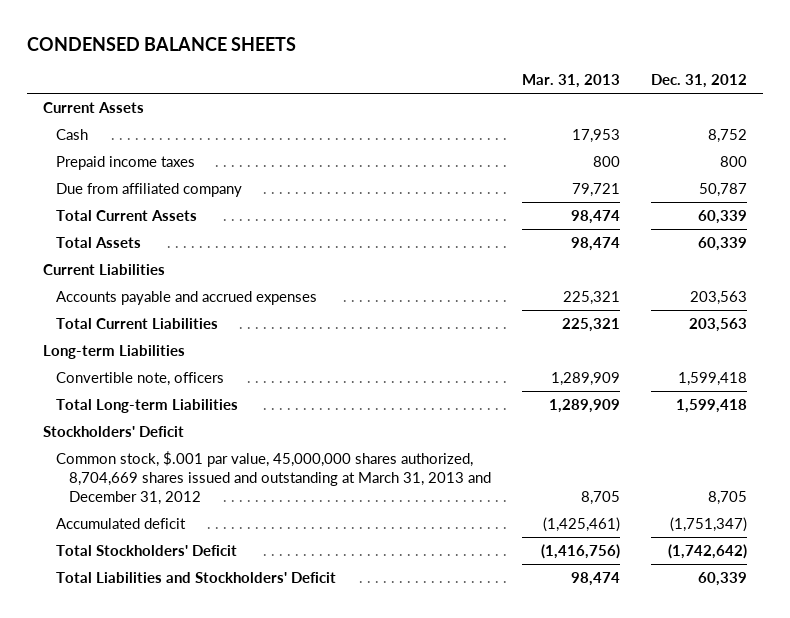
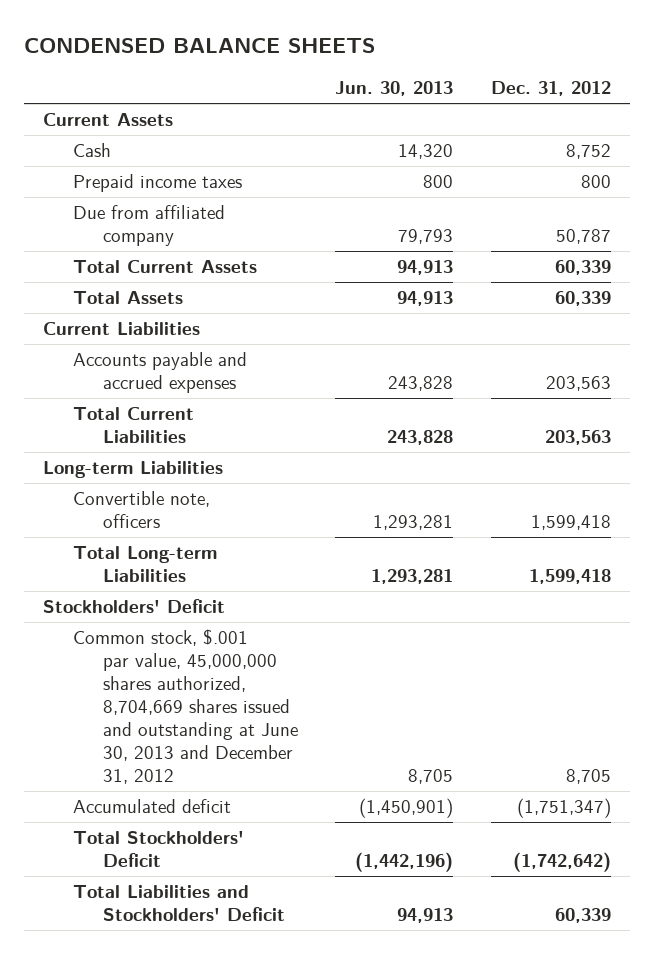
[522,73,621,88] Mar. 31, 2013 -> none
none -> [335,81,454,97] Jun. 30, 2013
[56,450,492,506] Common stock, $.001 par value, 45,000,000 shares authorized, 8,704,669 shares issued and outstanding at March 31, 2013 and December 31, 2012 -> [72,628,298,785] Common stock, $.001 par value, 45,000,000 shares authorized, 8,704,669 shares issued and outstanding at June 30, 2013 and December 31, 2012

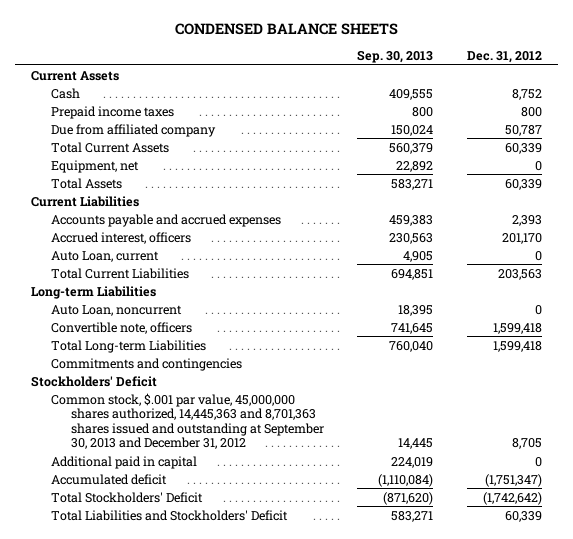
[335,81,454,97] Jun. 30, 2013 -> none
none -> [357,50,434,64] Sep. 30, 2013
none -> [50,159,139,173] Equipment, net
[545,376,611,392] 203,563 -> [511,214,542,226] 2,393
none -> [50,231,191,244] Accrued interest, officers
none -> [50,250,159,262] Auto Loan, current
none -> [50,304,182,316] Auto Loan, noncurrent
none -> [50,357,242,371] Commitments and contingencies
[72,628,298,785] Common stock, $.001 par value, 45,000,000 shares authorized, 8,704,669 shares issued and outstanding at June 30, 2013 and December 31, 2012 -> [50,392,324,450] Common stock, $.001 par value, 45,000,000 shares authorized, 14,445,363 and 8,701,363 shares issued and outstanding at September 30, 2013 and December 31, 2012
none -> [50,455,197,469] Additional paid in capital

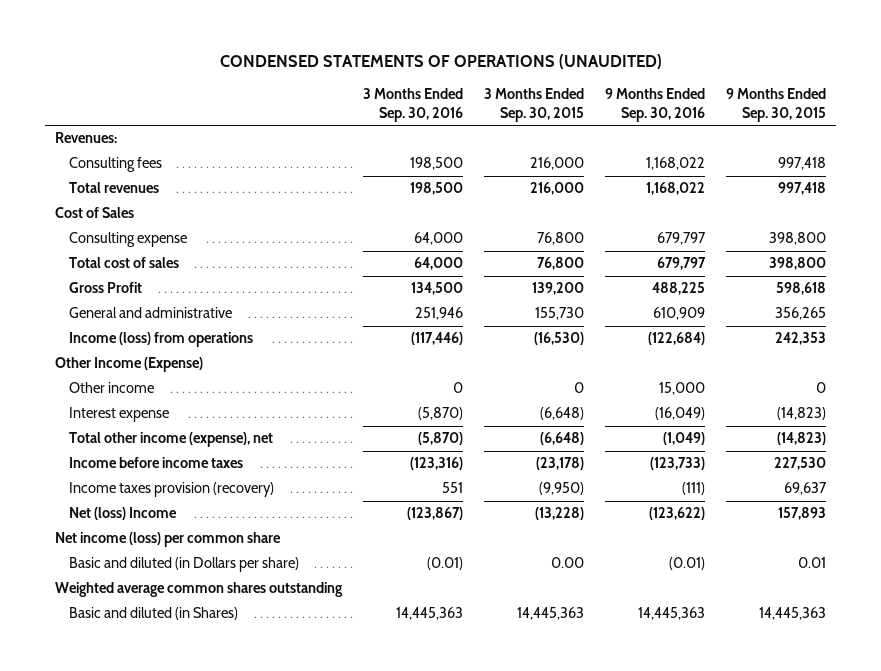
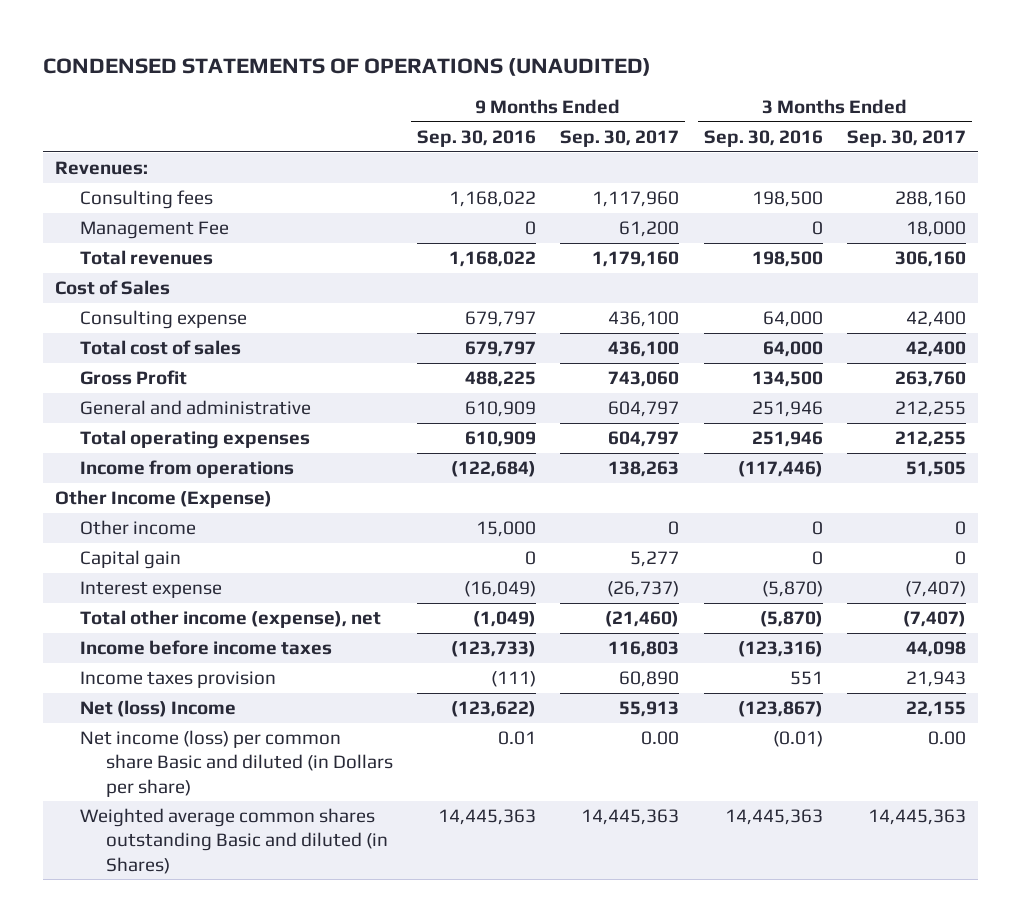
[484,88,585,122] 3 Months Ended Sep. 30, 2015 -> none
[725,88,826,122] 9 Months Ended Sep. 30, 2015 -> none
none -> [560,130,680,148] Sep. 30, 2017
none -> [847,130,967,148] Sep. 30, 2017
none -> [80,221,230,240] Management Fee
none -> [80,430,311,450] Total operating expenses
[68,332,253,348] Income (loss) from operations -> [80,460,295,479] Income from operations
none -> [80,550,182,570] Capital gain
[68,482,274,498] Income taxes provision (recovery) -> [80,671,277,689] Income taxes provision
[55,532,282,548] Net income (loss) per common share -> none
[55,582,344,598] Weighted average common shares outstanding -> none
[68,557,299,573] Basic and diluted (in Dollars per share) -> [80,730,393,797] Net income (loss) per common share Basic and diluted (in Dollars per share)
[669,557,706,571] (0.01) -> [498,731,537,746] 0.01
[68,607,238,621] Basic and diluted (in Shares) -> [80,808,388,874] Weighted average common shares outstanding Basic and diluted (in Shares)

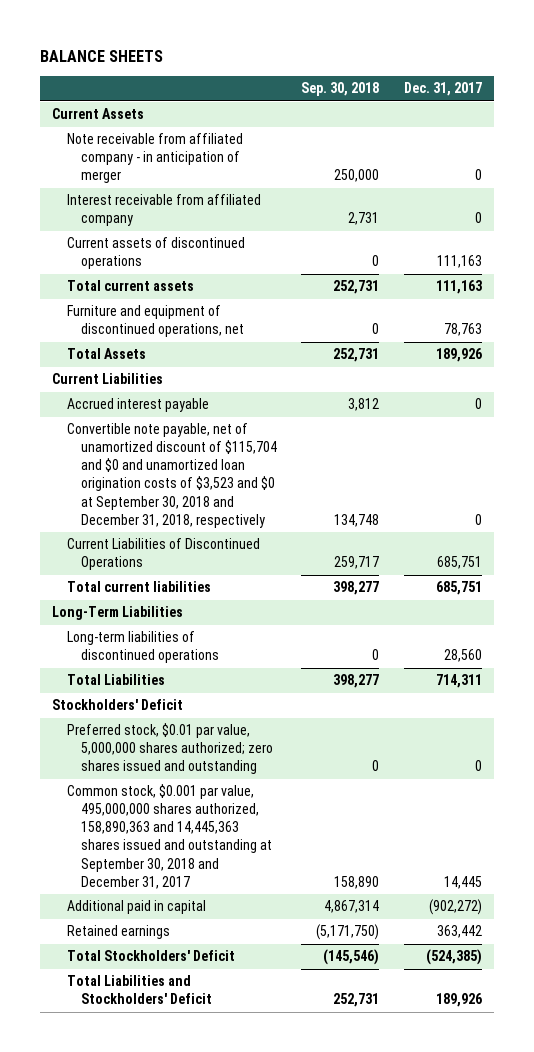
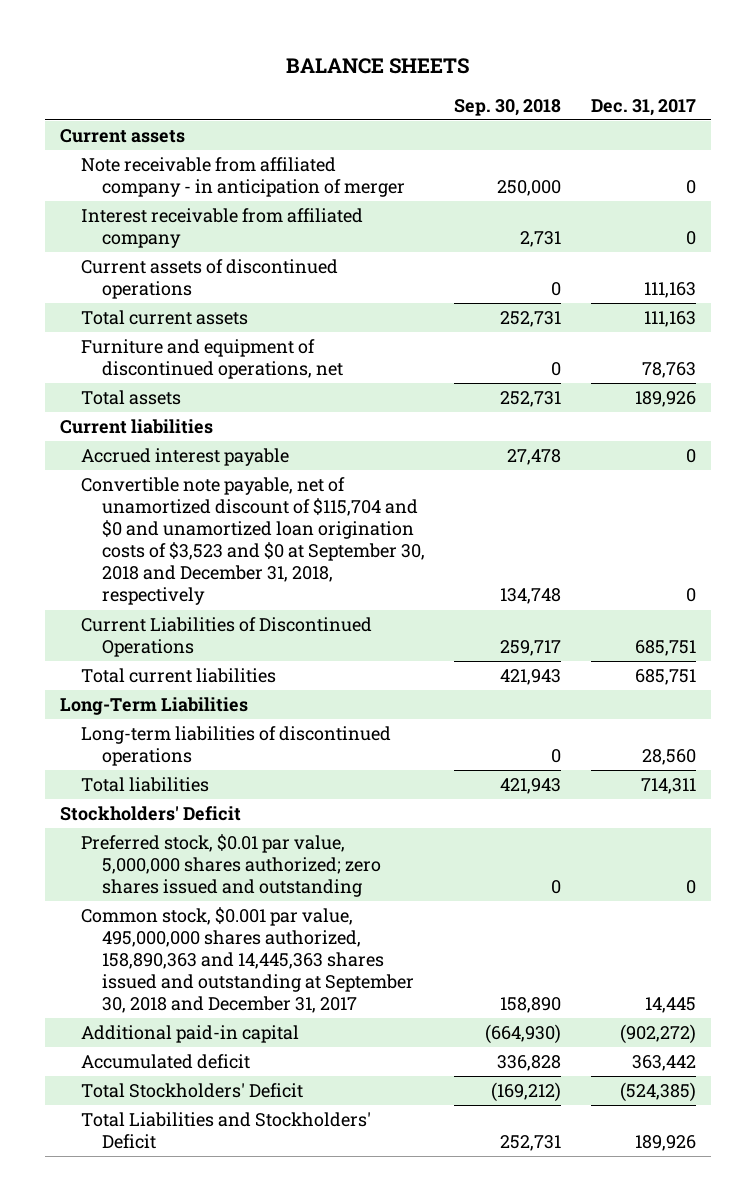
[52,108,145,120] Current Assets -> [59,129,185,144] Current assets
[66,348,146,360] Total Assets -> [80,390,181,406] Total assets
[52,373,164,385] Current Liabilities -> [59,419,213,435] Current liabilities
[348,398,380,412] 3,812 -> [507,449,562,466] 27,478
[333,581,380,596] 398,277 -> [500,669,562,686] 421,943
[66,674,165,686] Total Liabilities -> [80,777,209,793] Total liabilities
[333,674,380,689] 398,277 -> [500,778,562,795] 421,943
[66,925,170,940] Retained earnings -> none
[66,900,206,915] Additional paid in capital -> [80,1025,299,1044] Additional paid-in capital
[324,900,380,914] 4,867,314 -> [485,1024,562,1045] (664,930)
none -> [80,1054,250,1070] Accumulated deficit
[323,949,380,966] (145,546) -> [491,1082,562,1103] (169,212)

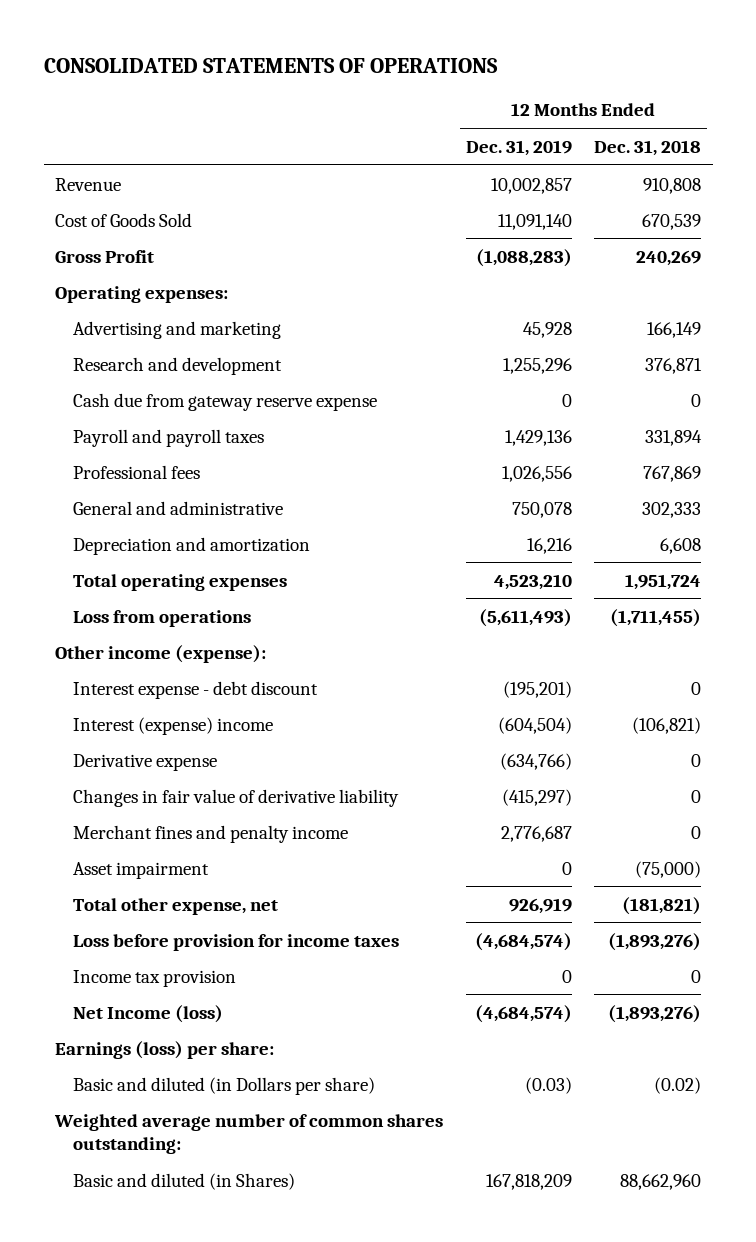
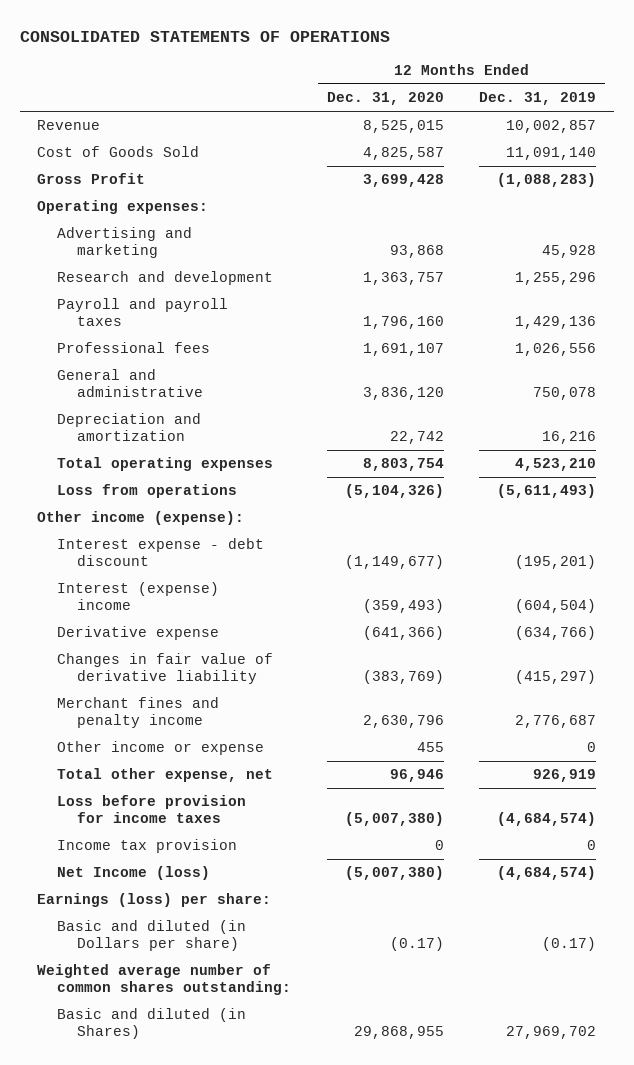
[594,139,702,156] Dec. 31, 2018 -> none
none -> [326,92,444,106] Dec. 31, 2020
[72,392,377,411] Cash due from gateway reserve expense -> none
[72,861,209,879] Asset impairment -> none
none -> [57,741,265,756] Other income or expense
[524,1076,572,1094] (0.03) -> [542,937,597,952] (0.17)
[485,1173,572,1190] 167,818,209 -> [506,1026,597,1040] 27,969,702

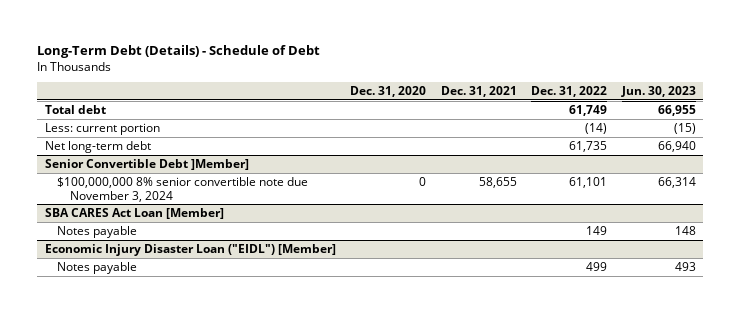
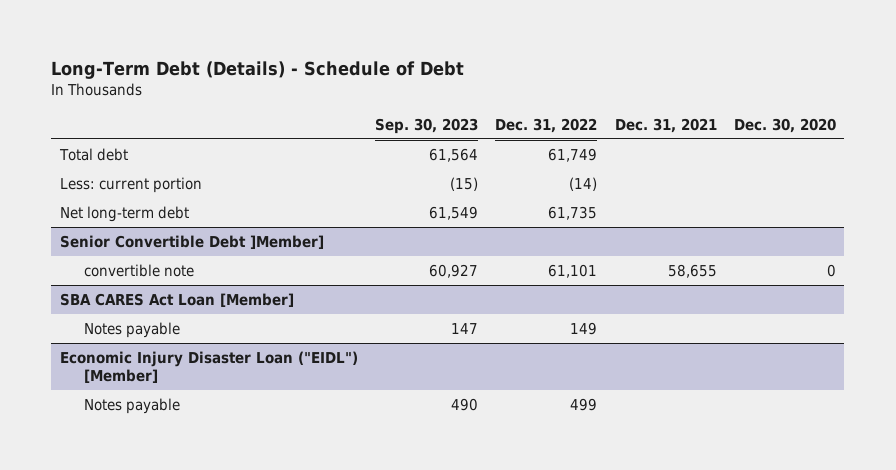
[350,86,427,98] Dec. 31, 2020 -> none
[621,86,697,98] Jun. 30, 2023 -> none
none -> [375,117,479,134] Sep. 30, 2023
none -> [733,117,836,133] Dec. 30, 2020
[57,176,309,202] $100,000,000 8% senior convertible note due November 3, 2024 -> [83,263,194,277] convertible note

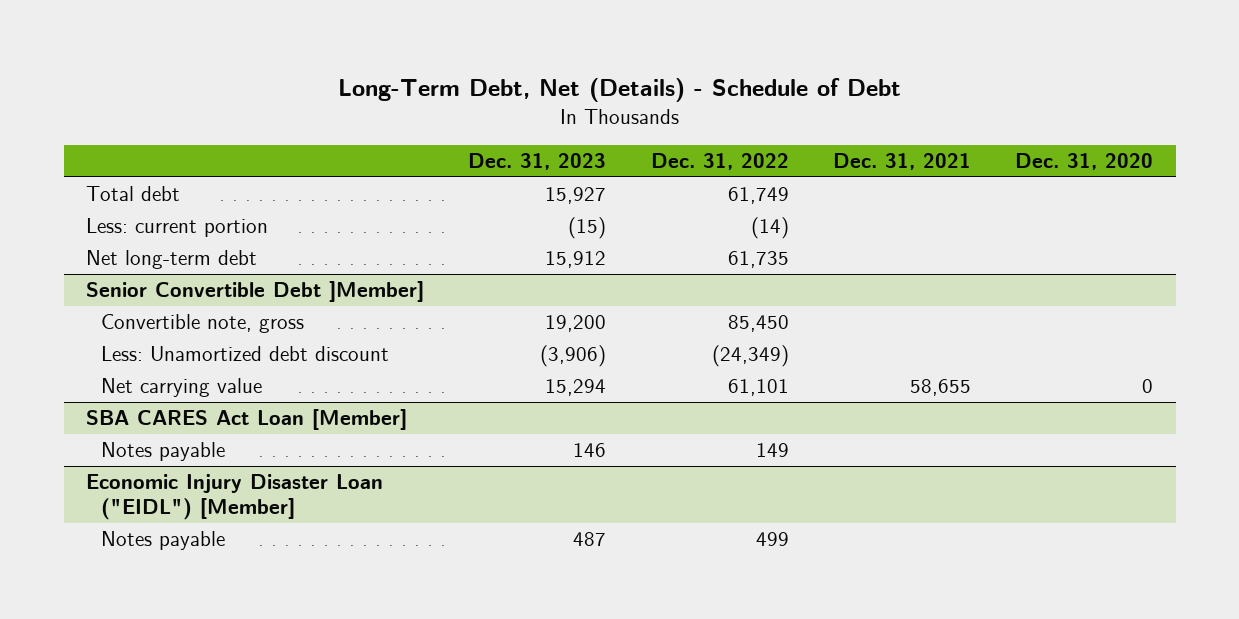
[51,60,465,79] Long-Term Debt (Details) - Schedule of Debt -> [337,77,901,102] Long-Term Debt, Net (Details) - Schedule of Debt
[375,117,479,134] Sep. 30, 2023 -> none
[733,117,836,133] Dec. 30, 2020 -> none
none -> [468,153,607,171] Dec. 31, 2023
none -> [1015,153,1154,171] Dec. 31, 2020
none -> [100,314,304,334] Convertible note, gross
none -> [100,346,389,362] Less: Unamortized debt discount
[83,263,194,277] convertible note -> [100,378,262,398] Net carrying value

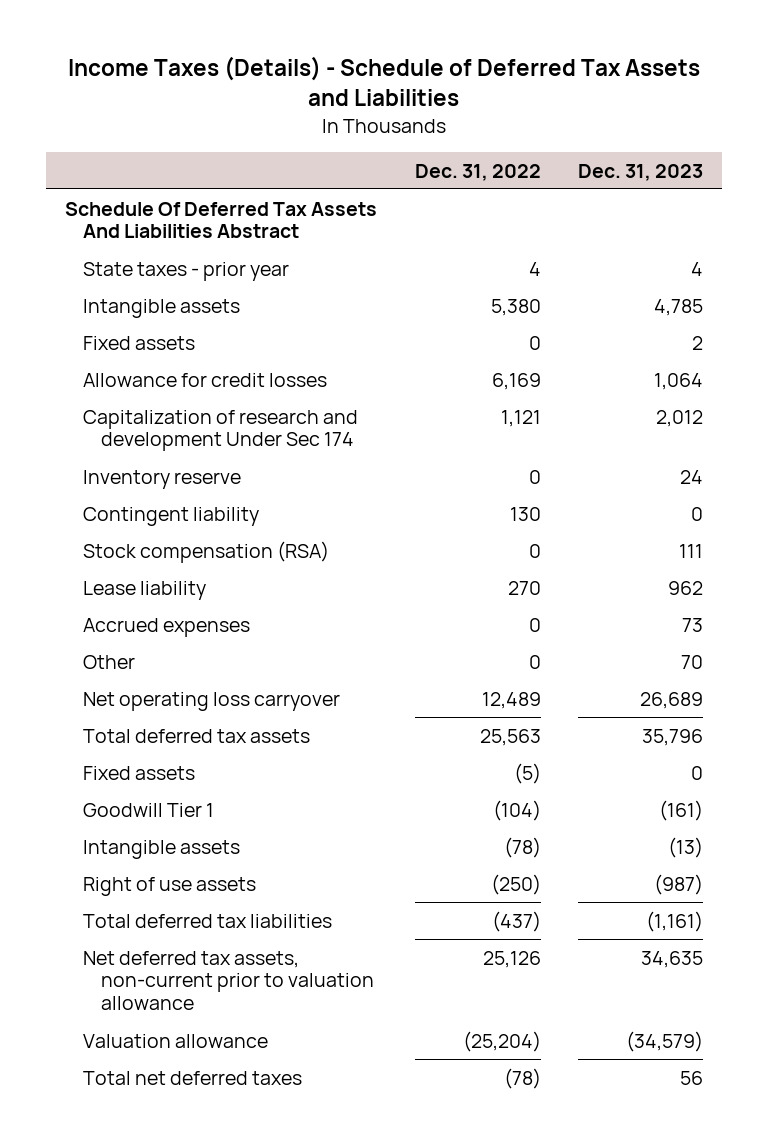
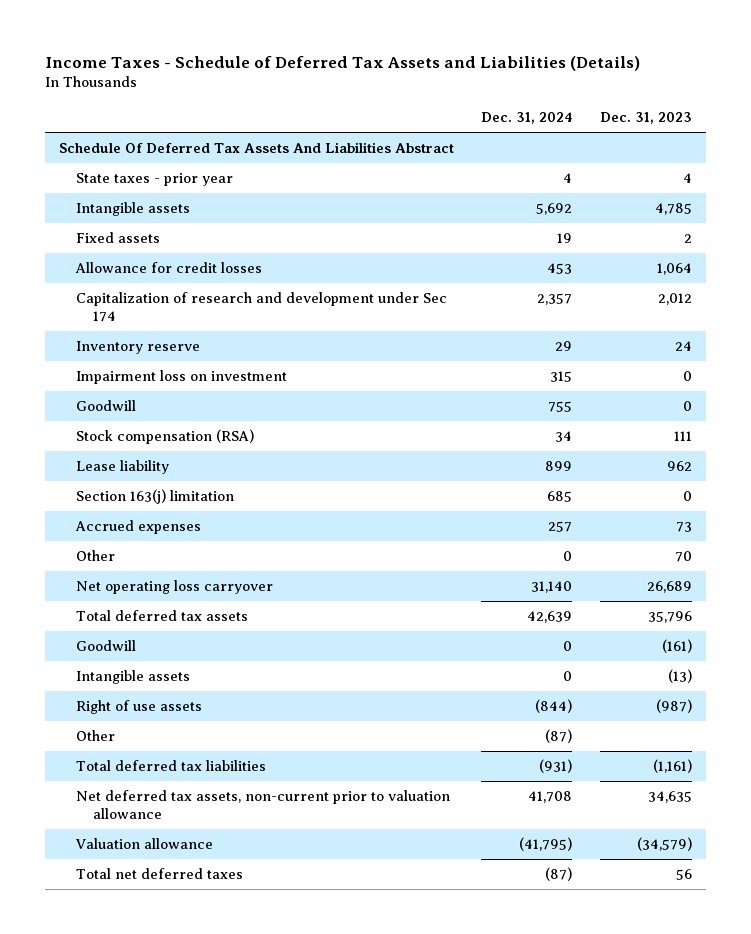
[68,56,701,107] Income Taxes (Details) - Schedule of Deferred Tax Assets and Liabilities -> [44,55,640,71] Income Taxes - Schedule of Deferred Tax Assets and Liabilities (Details)
[414,163,541,181] Dec. 31, 2022 -> none
none -> [481,112,573,125] Dec. 31, 2024
[82,409,358,452] Capitalization of research and development Under Sec 174 -> [75,292,447,323] Capitalization of research and development under Sec 174
[82,506,259,526] Contingent liability -> none
none -> [75,370,287,385] Impairment loss on investment
none -> [75,400,136,412] Goodwill
none -> [75,489,234,505] Section 163(j) limitation
[82,765,195,780] Fixed assets -> none
[82,802,214,817] Goodwill Tier 1 -> [75,640,136,652] Goodwill
none -> [75,730,115,742] Other

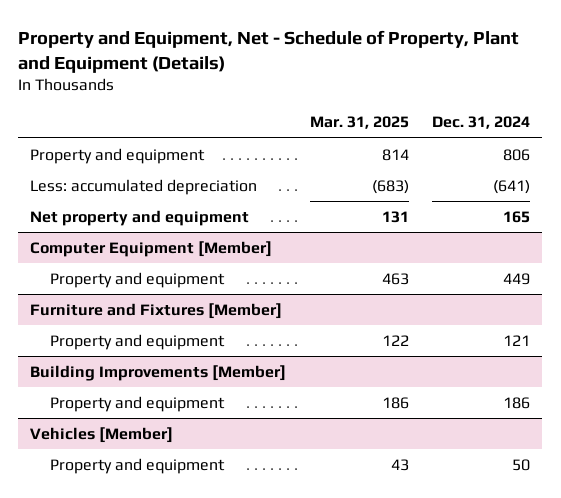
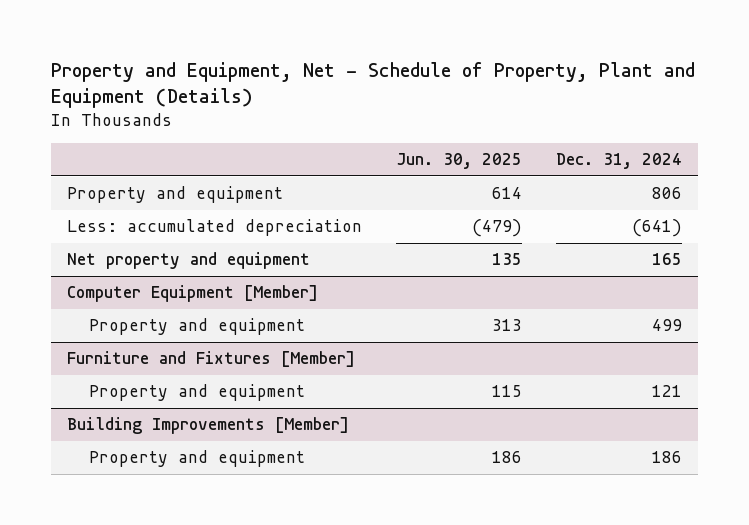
[309,116,409,130] Mar. 31, 2025 -> none
none -> [395,152,522,169] Jun. 30, 2025
[503,272,531,285] 449 -> [651,319,682,332] 499
[30,426,174,443] Vehicles [Member] -> none
[49,457,225,474] Property and equipment -> none

